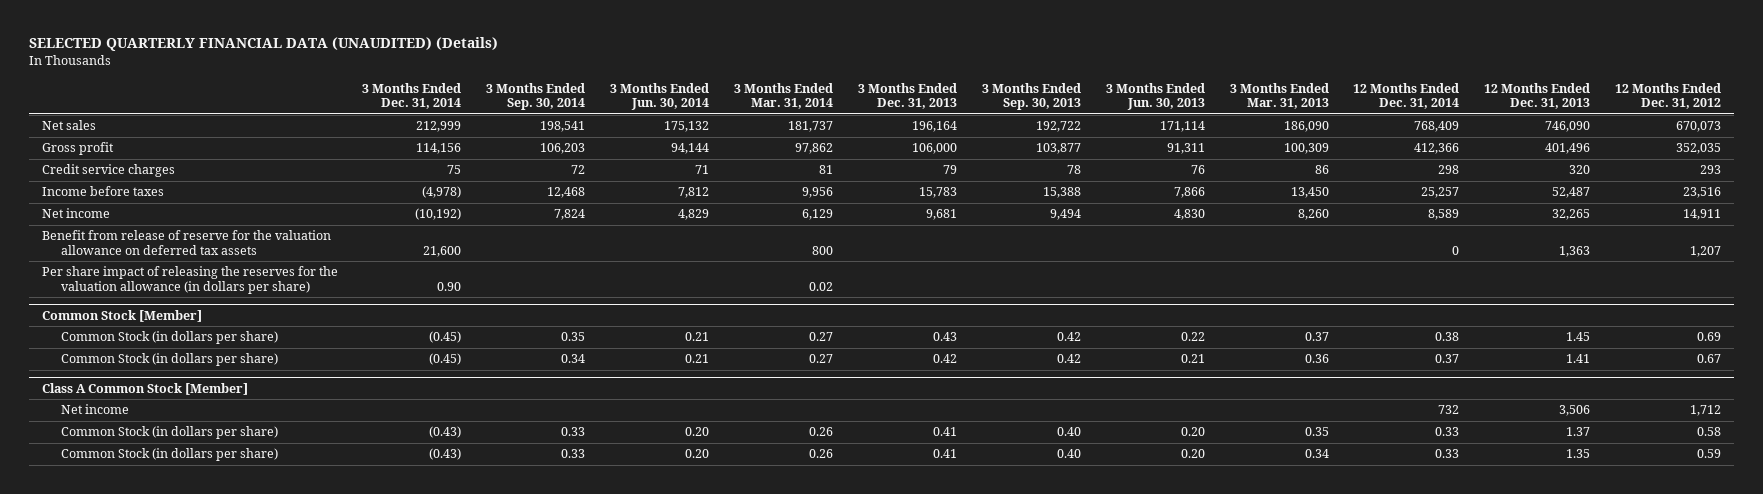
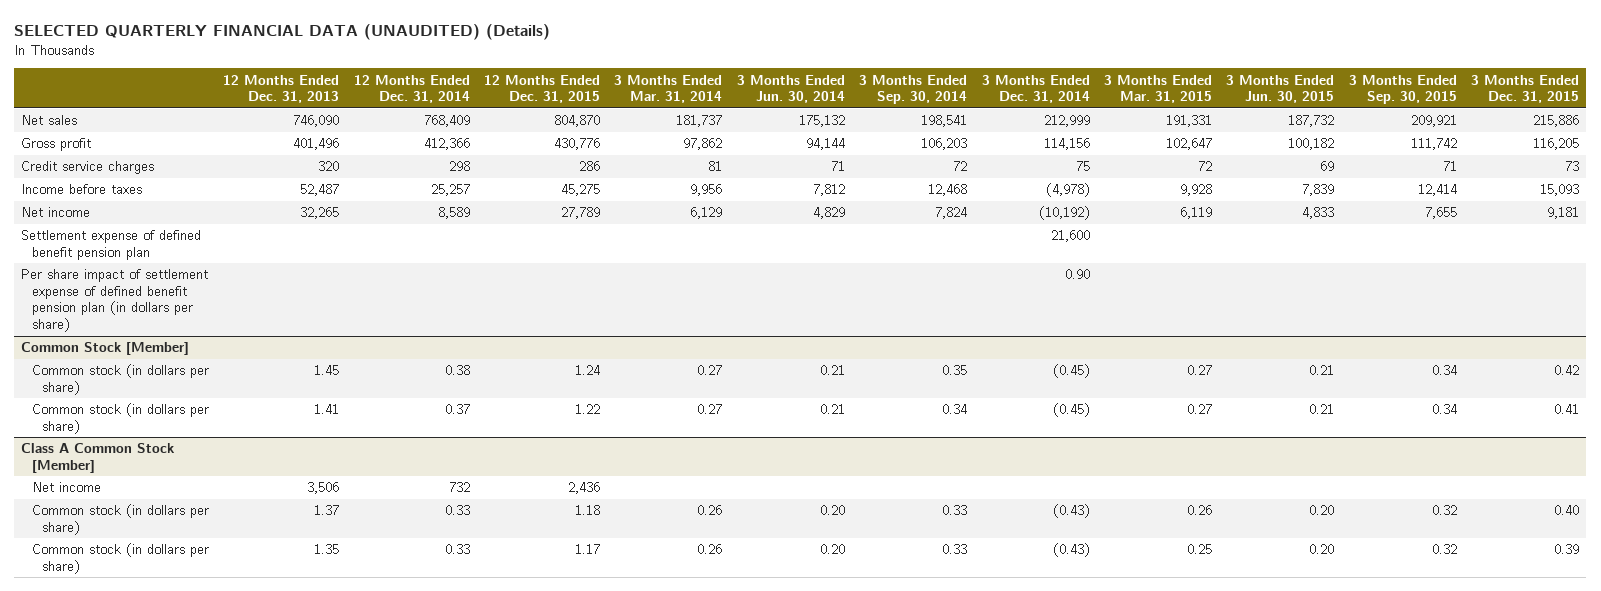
[857,82,957,110] 3 Months Ended Dec. 31, 2013 -> none
[981,82,1081,111] 3 Months Ended Sep. 30, 2013 -> none
[1105,82,1205,111] 3 Months Ended Jun. 30, 2013 -> none
[1229,82,1329,110] 3 Months Ended Mar. 31, 2013 -> none
[1615,82,1722,110] 12 Months Ended Dec. 31, 2012 -> none
none -> [483,74,600,104] 12 Months Ended Dec. 31, 2015
none -> [1103,74,1212,104] 3 Months Ended Mar. 31, 2015
none -> [1226,74,1335,104] 3 Months Ended Jun. 30, 2015
none -> [1348,74,1457,105] 3 Months Ended Sep. 30, 2015
none -> [1471,74,1580,104] 3 Months Ended Dec. 31, 2015
[41,230,331,255] Benefit from release of reserve for the valuation allowance on deferred tax assets -> none
[41,266,338,294] Per share impact of releasing the reserves for the valuation allowance (in dollars per share) -> none
none -> [21,230,202,260] Settlement expense of defined benefit pension plan
none -> [21,269,209,333] Per share impact of settlement expense of defined benefit pension plan (in dollars per share)
[61,331,279,345] Common Stock (in dollars per share) -> [31,364,209,395] Common stock (in dollars per share)
[61,353,279,367] Common Stock (in dollars per share) -> [31,403,209,434] Common stock (in dollars per share)
[61,426,279,440] Common Stock (in dollars per share) -> [31,504,209,535] Common stock (in dollars per share)
[61,448,279,462] Common Stock (in dollars per share) -> [31,543,209,574] Common stock (in dollars per share)

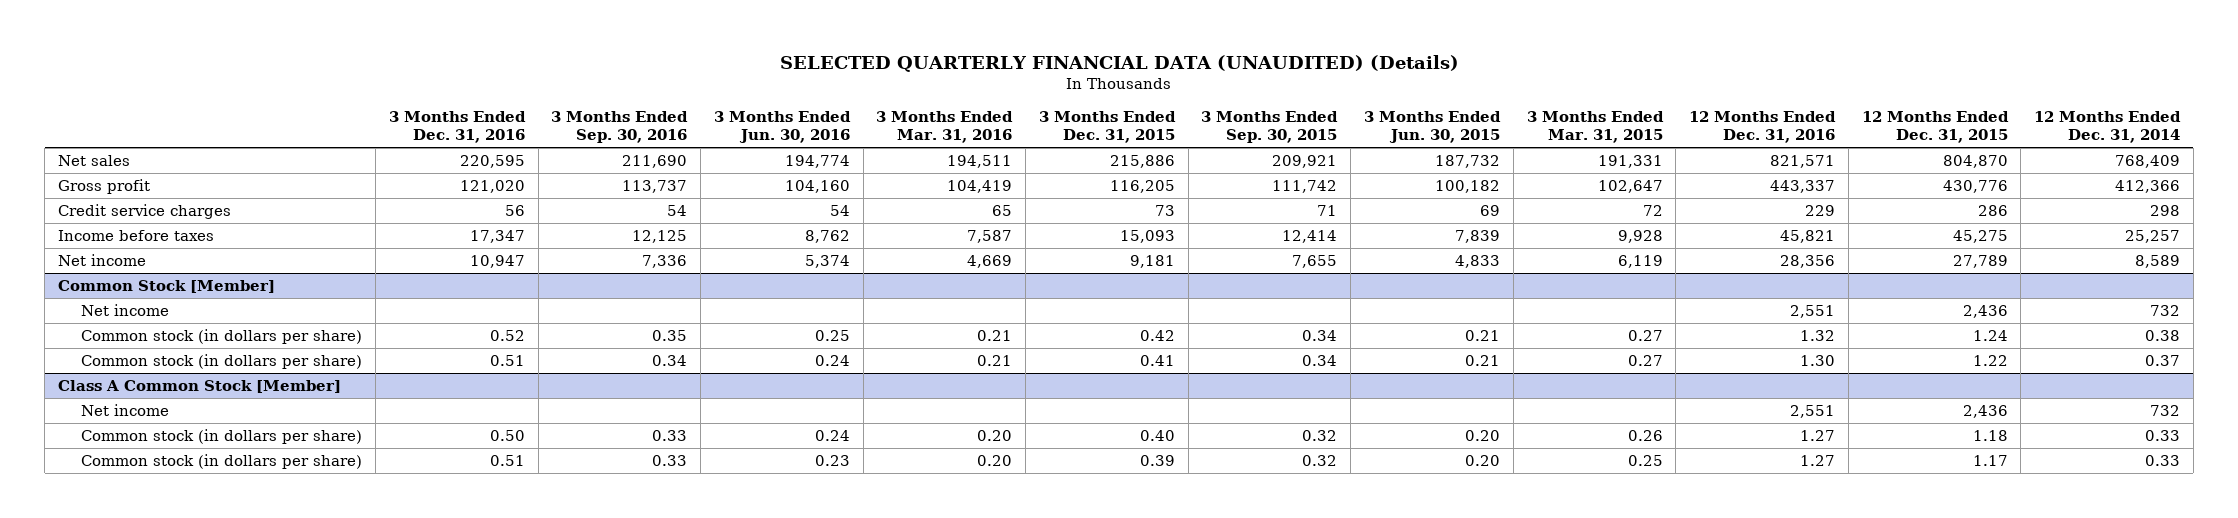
[223,74,340,104] 12 Months Ended Dec. 31, 2013 -> none
[614,74,723,104] 3 Months Ended Mar. 31, 2014 -> none
[736,74,845,104] 3 Months Ended Jun. 30, 2014 -> none
[859,74,968,105] 3 Months Ended Sep. 30, 2014 -> none
[981,74,1090,104] 3 Months Ended Dec. 31, 2014 -> none
none -> [388,111,526,144] 3 Months Ended Dec. 31, 2016
none -> [551,111,689,144] 3 Months Ended Sep. 30, 2016
none -> [713,111,851,144] 3 Months Ended Jun. 30, 2016
none -> [876,111,1014,144] 3 Months Ended Mar. 31, 2016
none -> [1689,111,1837,144] 12 Months Ended Dec. 31, 2016
[21,230,202,260] Settlement expense of defined benefit pension plan -> none
[21,269,209,333] Per share impact of settlement expense of defined benefit pension plan (in dollars per share) -> none
none -> [81,304,170,317] Net income

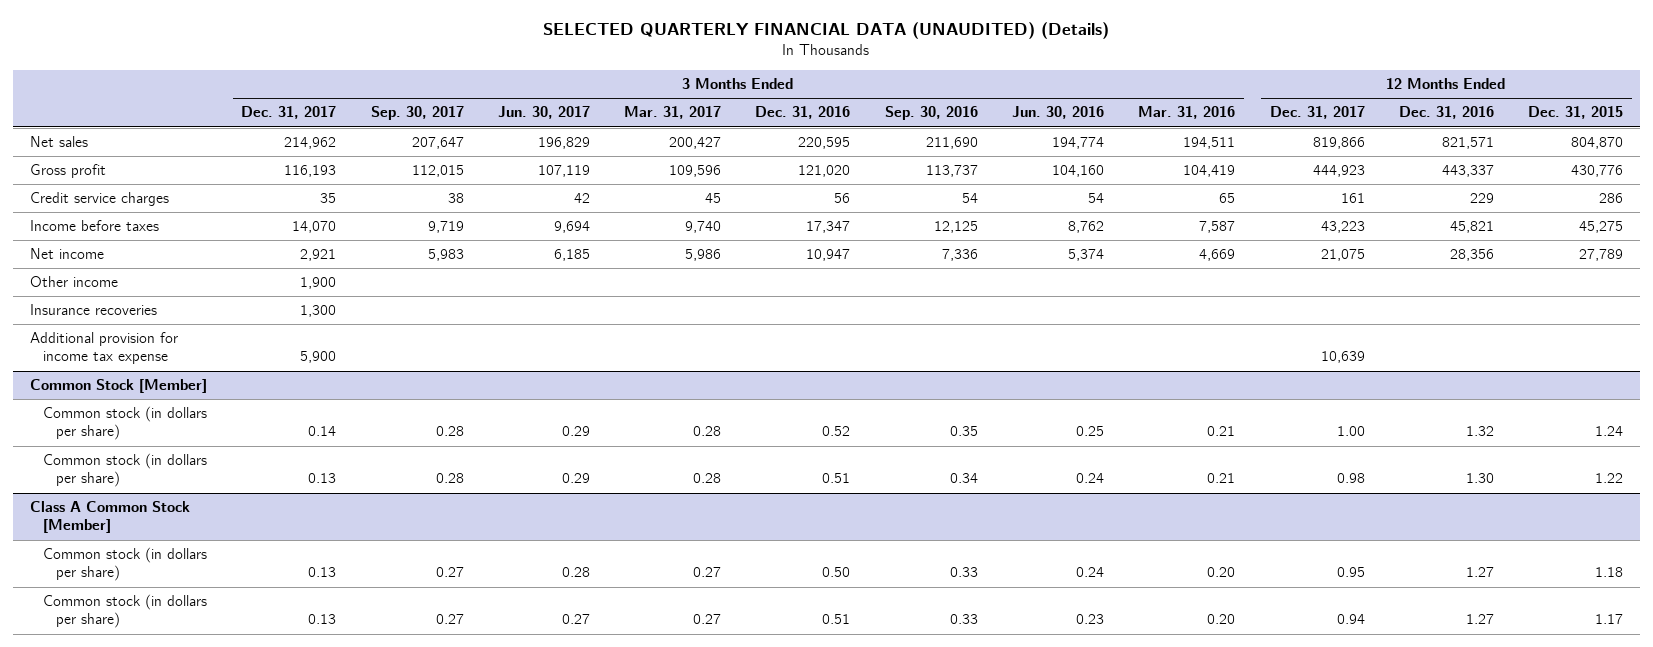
[1038,111,1176,144] 3 Months Ended Dec. 31, 2015 -> none
[1201,111,1339,144] 3 Months Ended Sep. 30, 2015 -> none
[1364,111,1502,144] 3 Months Ended Jun. 30, 2015 -> none
[1526,111,1664,144] 3 Months Ended Mar. 31, 2015 -> none
[2034,111,2182,144] 12 Months Ended Dec. 31, 2014 -> none
none -> [241,106,337,120] Dec. 31, 2017
none -> [370,106,464,121] Sep. 30, 2017
none -> [497,106,590,120] Jun. 30, 2017
none -> [624,106,722,120] Mar. 31, 2017
none -> [1269,106,1365,120] Dec. 31, 2017
none -> [29,276,118,288] Other income
none -> [29,304,157,316] Insurance recoveries
none -> [29,332,178,365] Additional provision for income tax expense
[81,304,170,317] Net income -> none
[81,404,170,417] Net income -> none

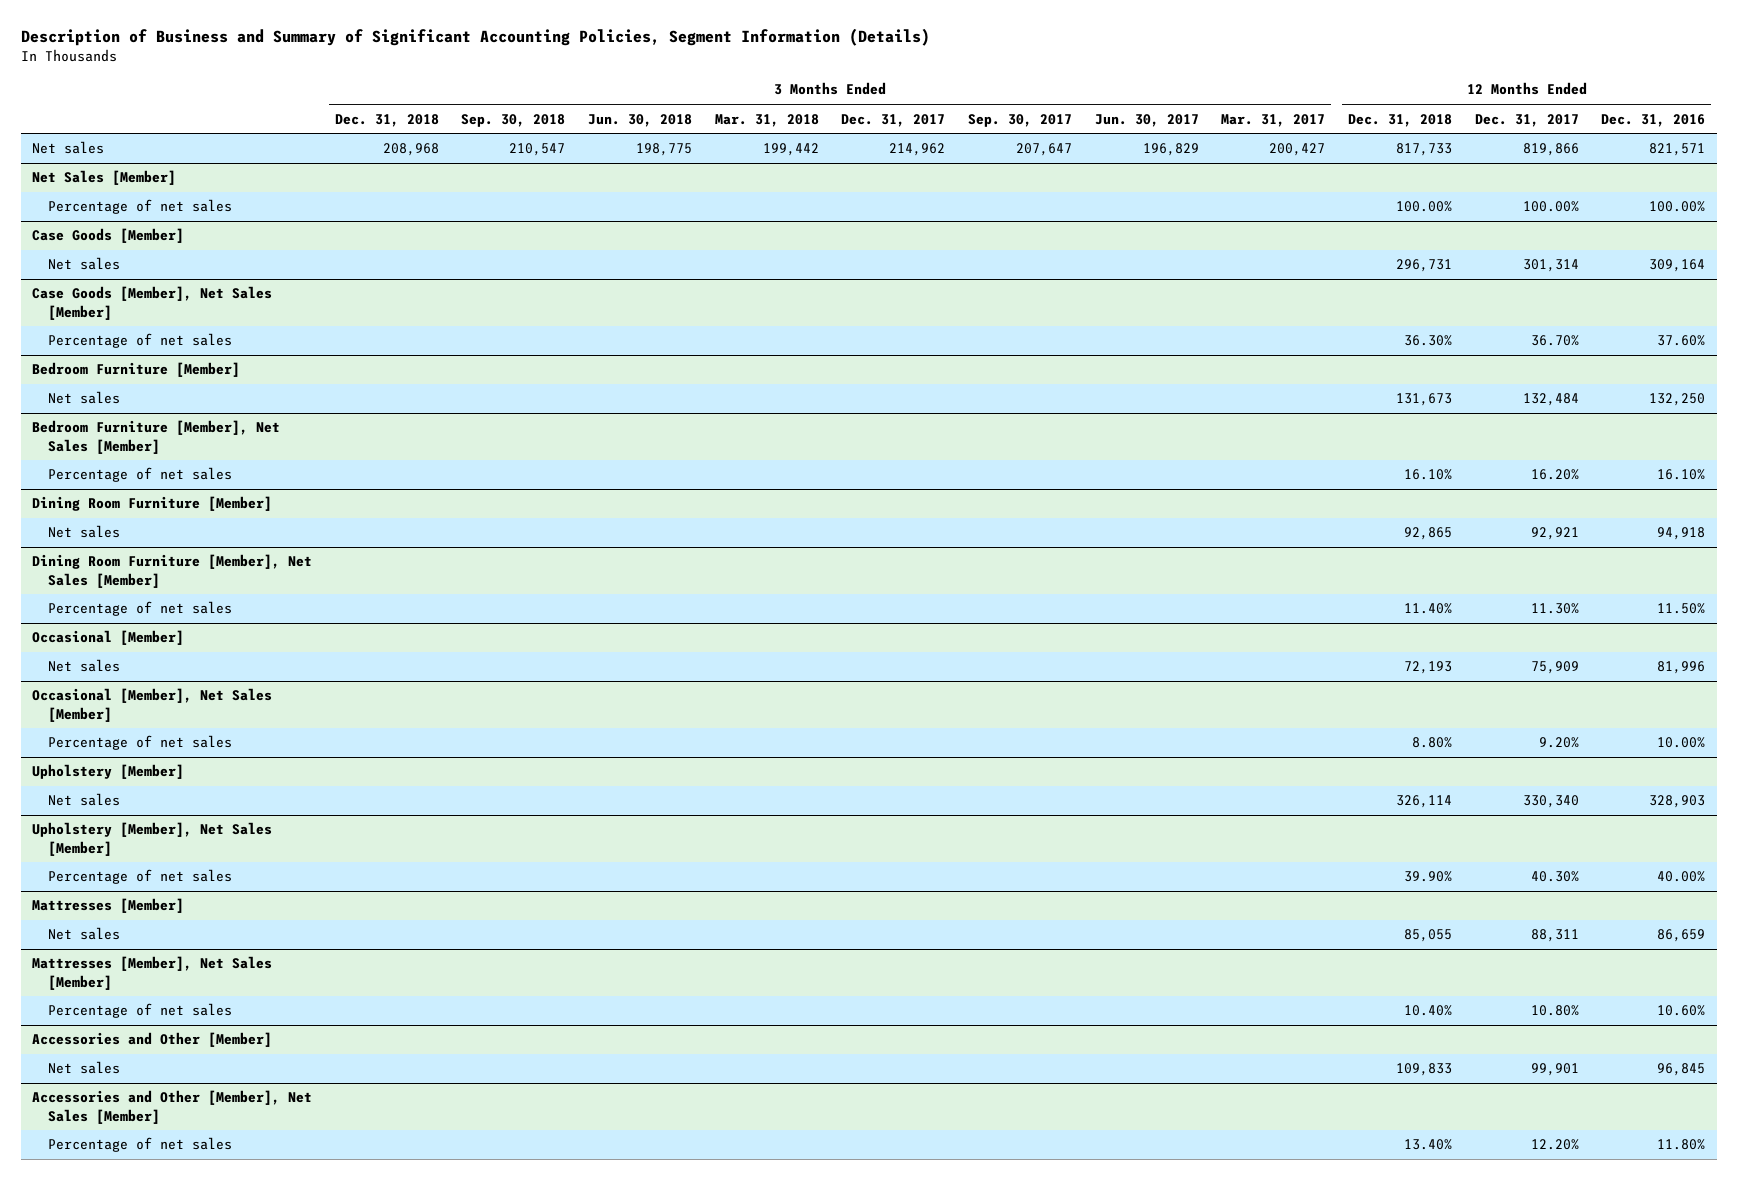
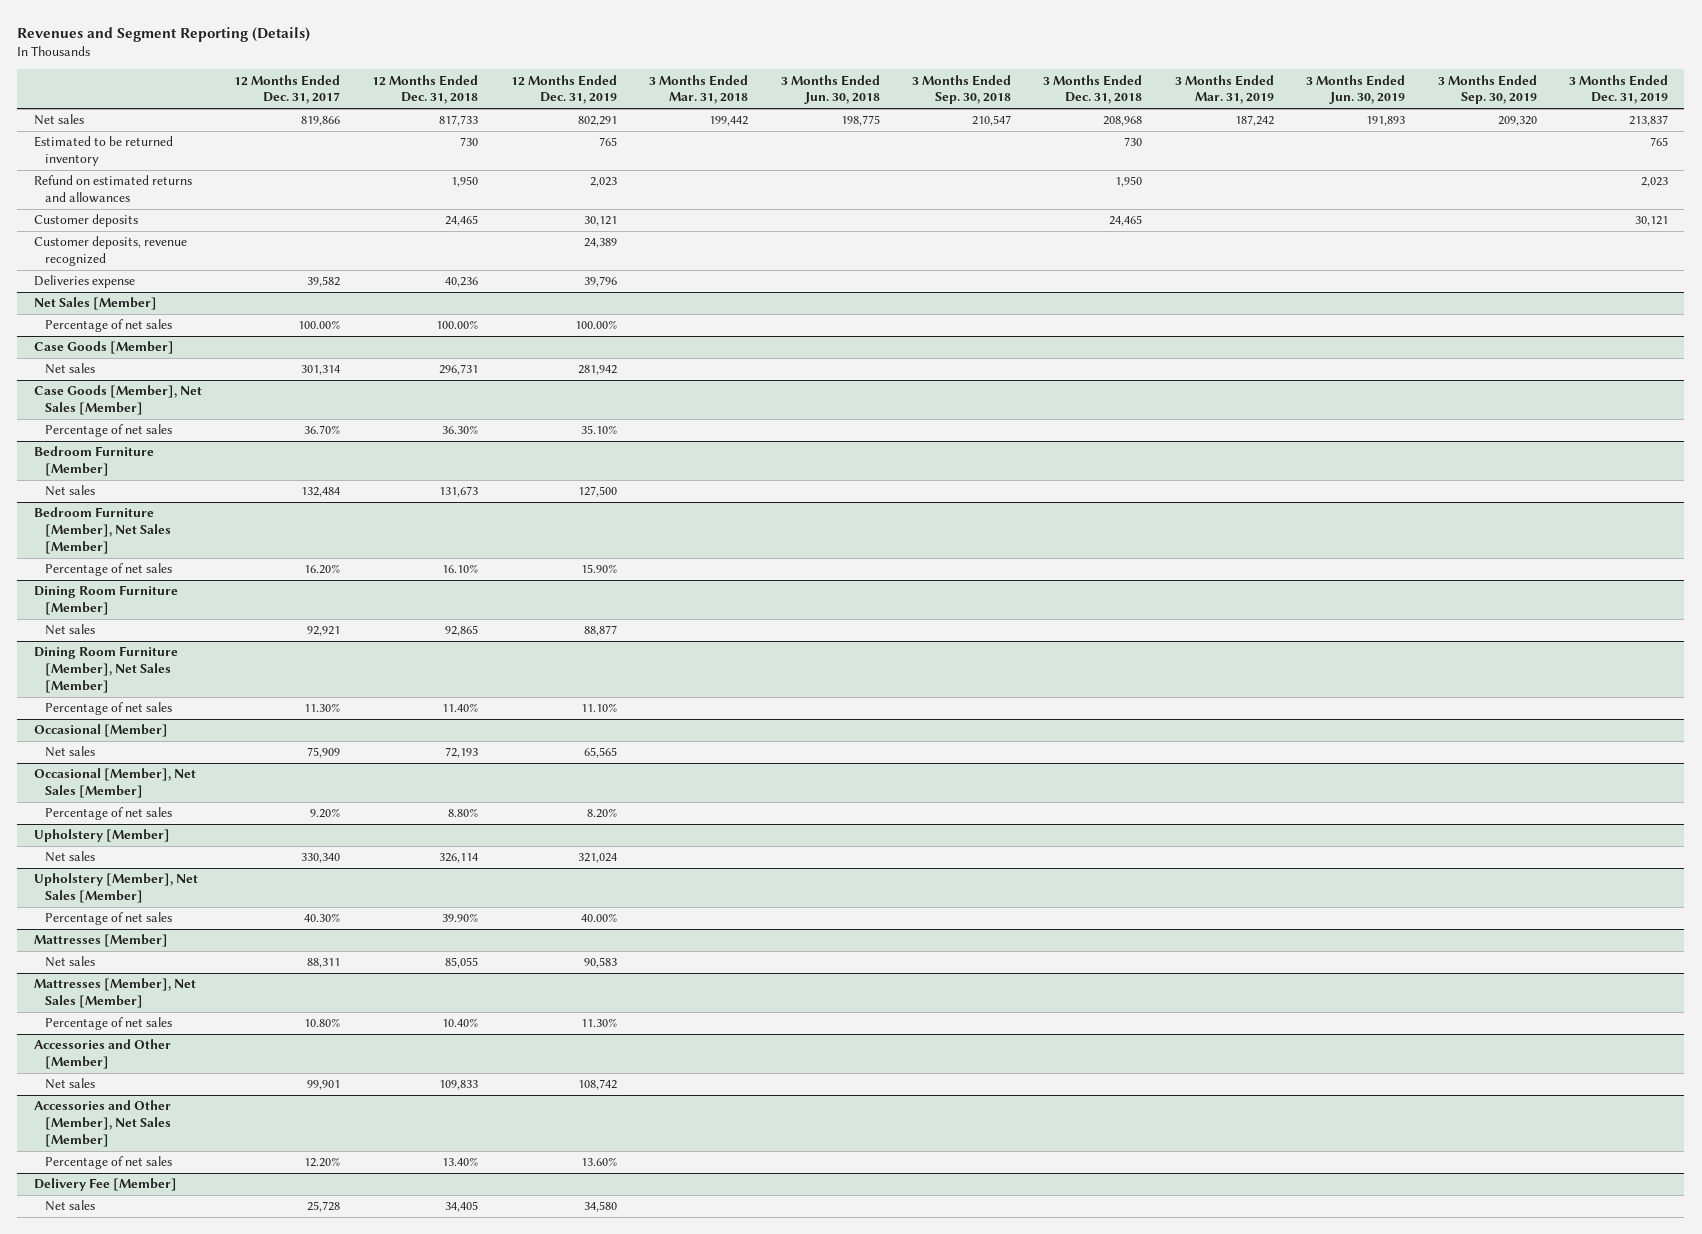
[20,28,930,47] Description of Business and Summary of Significant Accounting Policies, Segment Information (Details) -> [17,27,311,43] Revenues and Segment Reporting (Details)
[841,113,946,127] Dec. 31, 2017 -> none
[967,113,1072,127] Sep. 30, 2017 -> none
[1094,113,1199,127] Jun. 30, 2017 -> none
[1221,113,1326,127] Mar. 31, 2017 -> none
[1601,113,1706,127] Dec. 31, 2016 -> none
none -> [510,74,617,105] 12 Months Ended Dec. 31, 2019
none -> [1174,74,1274,105] 3 Months Ended Mar. 31, 2019
none -> [1306,74,1406,105] 3 Months Ended Jun. 30, 2019
none -> [1437,74,1537,105] 3 Months Ended Sep. 30, 2019
none -> [1569,74,1669,105] 3 Months Ended Dec. 31, 2019
none -> [33,136,173,167] Estimated to be returned inventory
none -> [33,175,192,204] Refund on estimated returns and allowances
none -> [33,214,138,228] Customer deposits
none -> [33,236,187,267] Customer deposits, revenue recognized
none -> [33,275,135,289] Deliveries expense
none -> [33,1178,177,1192] Delivery Fee [Member]
none -> [44,1200,95,1212] Net sales

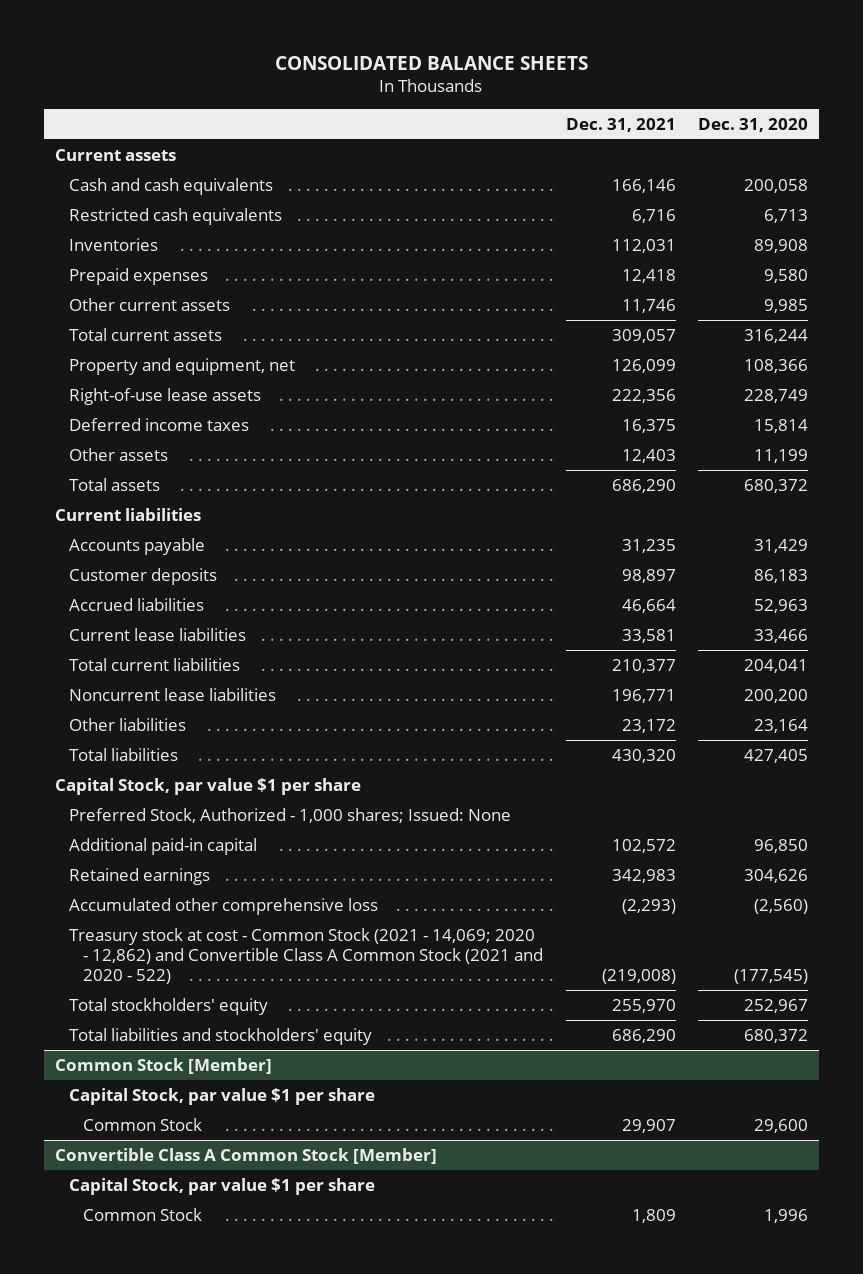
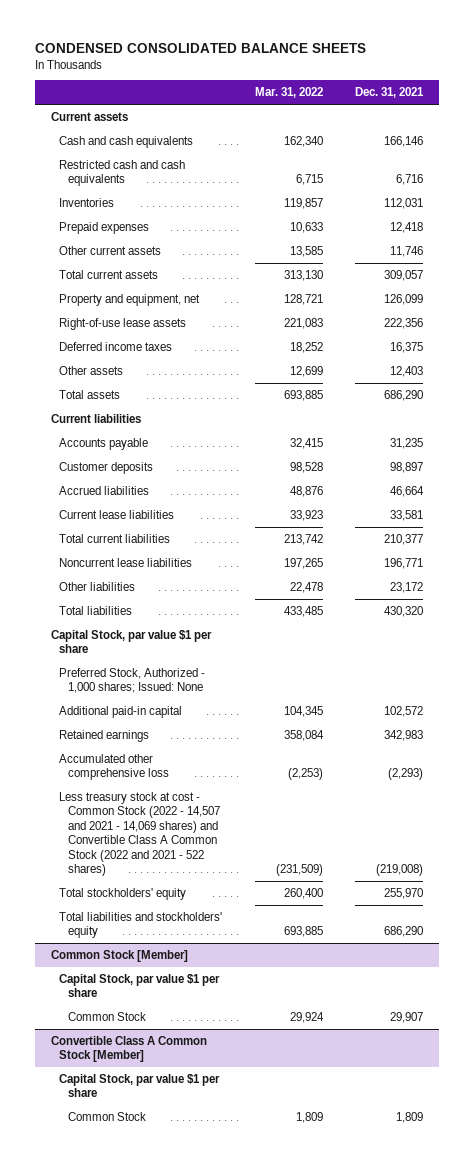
[275,55,589,70] CONSOLIDATED BALANCE SHEETS -> [35,43,367,54] CONDENSED CONSOLIDATED BALANCE SHEETS
[697,117,808,132] Dec. 31, 2020 -> none
none -> [254,87,323,99] Mar. 31, 2022
[69,207,283,225] Restricted cash equivalents -> [59,159,186,187] Restricted cash and cash equivalents
[69,927,544,985] Treasury stock at cost - Common Stock (2021 - 14,069; 2020 - 12,862) and Convertible Class A Common Stock (2021 and 2020 - 522) -> [59,791,220,877] Less treasury stock at cost - Common Stock (2022 - 14,507 and 2021 - 14,069 shares) and Convertible Class A Common Stock (2022 and 2021 - 522 shares)

